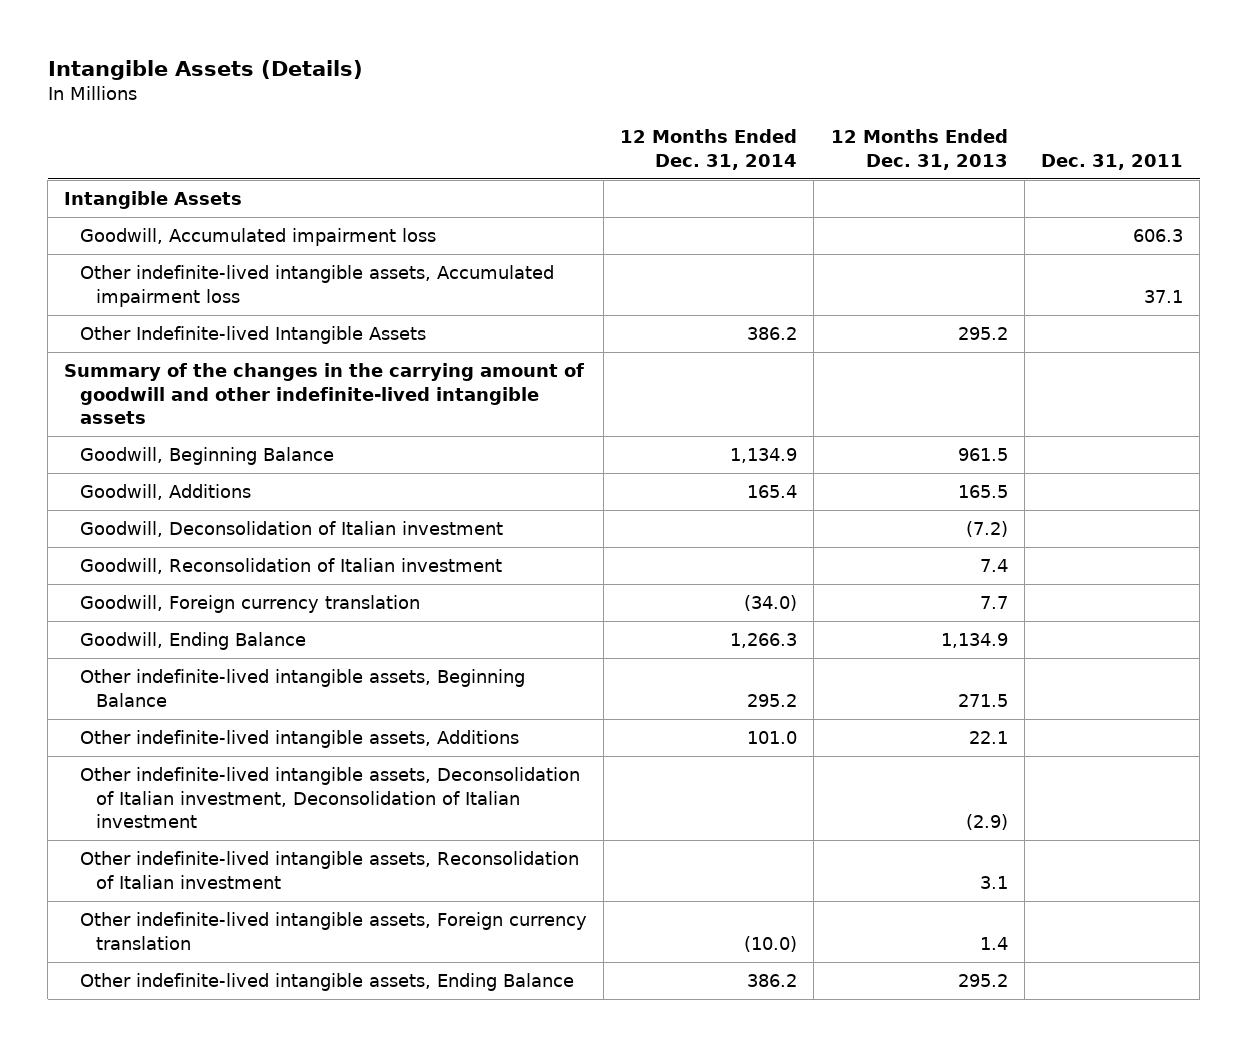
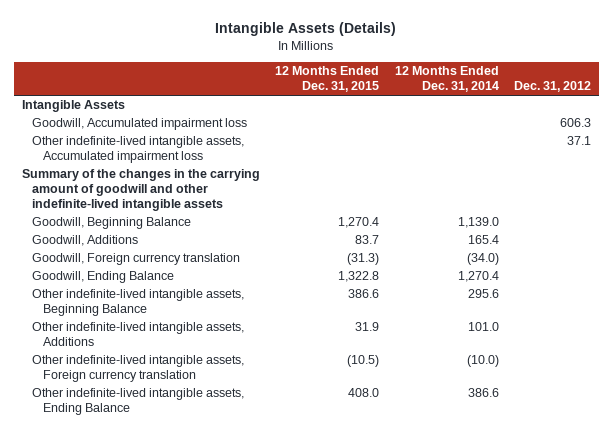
[830,129,1008,170] 12 Months Ended Dec. 31, 2013 -> none
[1040,153,1183,170] Dec. 31, 2011 -> none
none -> [275,66,380,93] 12 Months Ended Dec. 31, 2015
none -> [514,81,592,93] Dec. 31, 2012
[80,326,427,345] Other Indefinite-lived Intangible Assets -> none
[730,448,798,464] 1,134.9 -> [457,217,499,229] 1,139.0
[80,521,504,538] Goodwill, Deconsolidation of Italian investment -> none
[80,558,503,575] Goodwill, Reconsolidation of Italian investment -> none
[730,633,798,649] 1,266.3 -> [457,271,499,283] 1,270.4
[747,693,798,707] 295.2 -> [467,289,499,299] 295.6
[80,767,581,829] Other indefinite-lived intangible assets, Deconsolidation of Italian investment, Deconsolidation of Italian investment -> none
[80,851,580,889] Other indefinite-lived intangible assets, Reconsolidation of Italian investment -> none
[747,974,798,988] 386.2 -> [467,388,499,398] 386.6

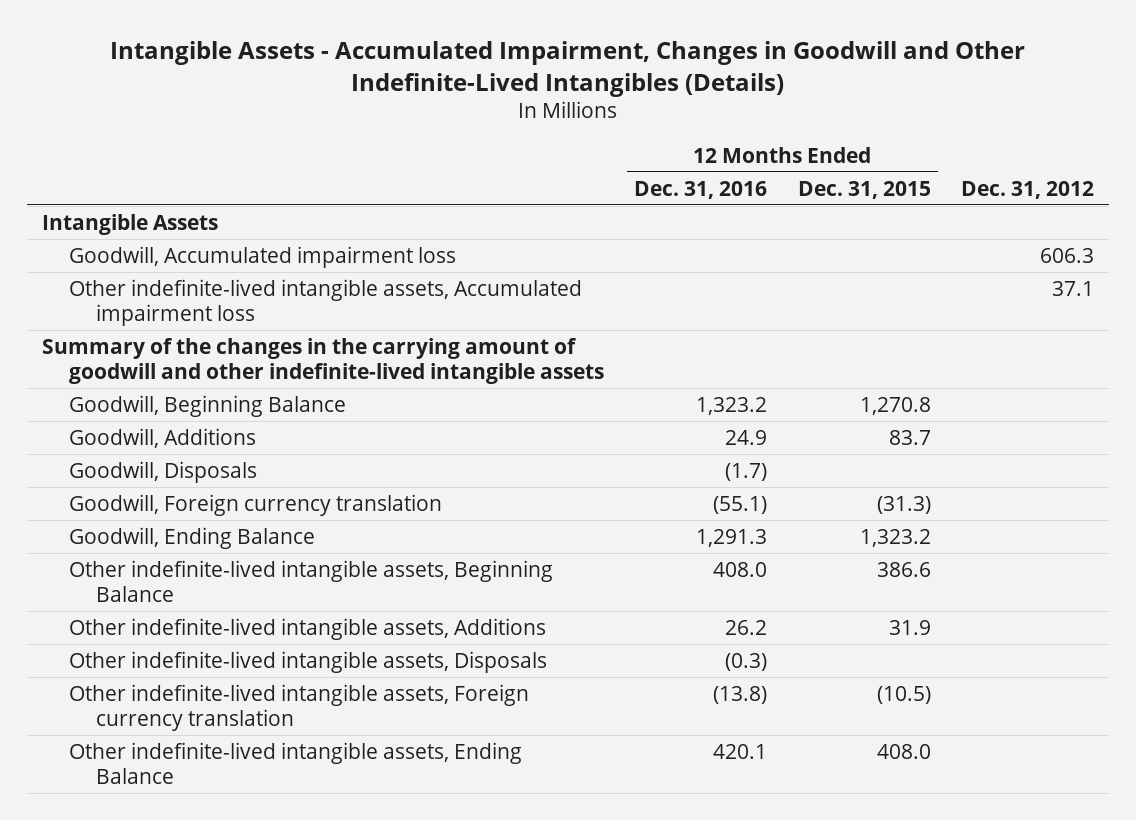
[215,22,397,37] Intangible Assets (Details) -> [109,40,1025,97] Intangible Assets - Accumulated Impairment, Changes in Goodwill and Other Indefinite-Lived Intangibles (Details)
[394,66,499,93] 12 Months Ended Dec. 31, 2014 -> none
none -> [634,180,768,199] Dec. 31, 2016
[338,217,380,229] 1,270.4 -> [859,396,931,415] 1,270.8
none -> [69,460,258,483] Goodwill, Disposals
[338,271,380,283] 1,322.8 -> [859,528,931,547] 1,323.2
none -> [69,650,548,673] Other indefinite-lived intangible assets, Disposals

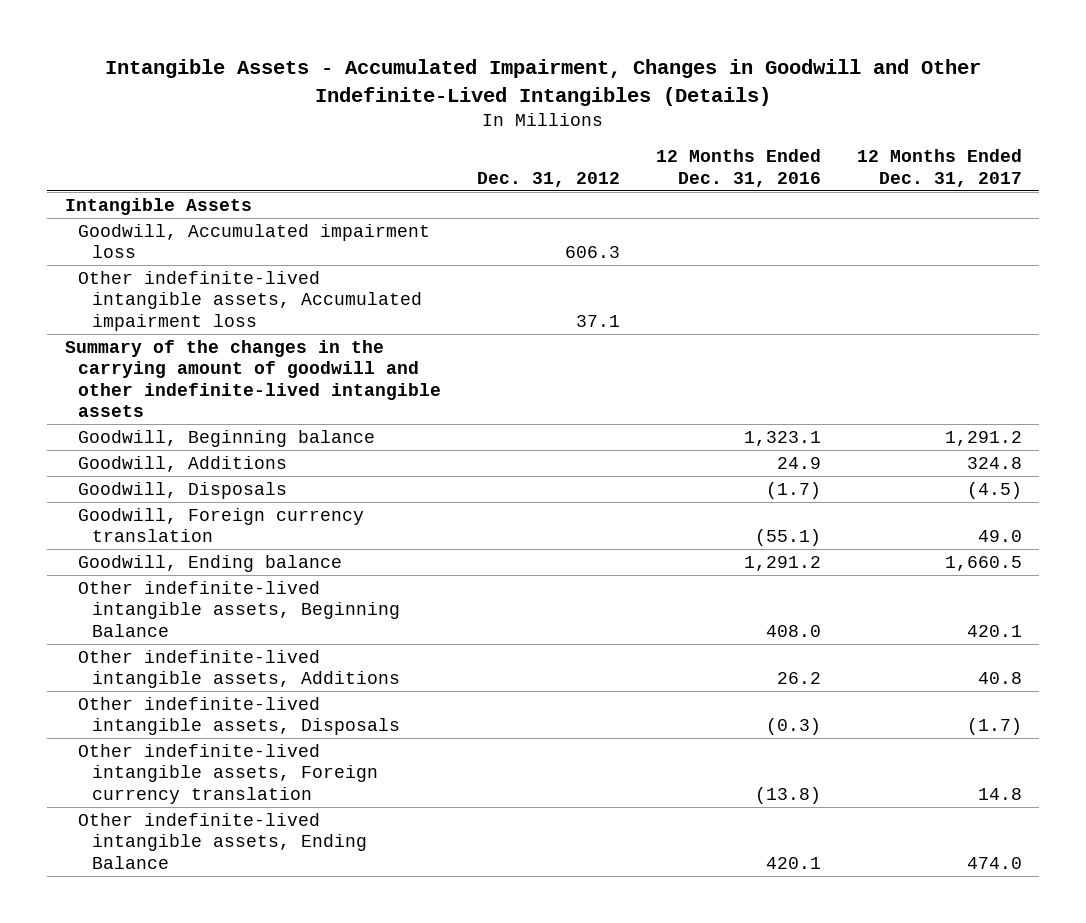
[797,180,931,199] Dec. 31, 2015 -> none
none -> [856,149,1022,187] 12 Months Ended Dec. 31, 2017
[69,394,347,417] Goodwill, Beginning Balance -> [78,429,376,447] Goodwill, Beginning balance
[696,396,768,415] 1,323.2 -> [743,430,821,446] 1,323.1
[69,526,316,549] Goodwill, Ending Balance -> [78,554,343,572] Goodwill, Ending balance
[696,528,768,547] 1,291.3 -> [743,555,821,571] 1,291.2

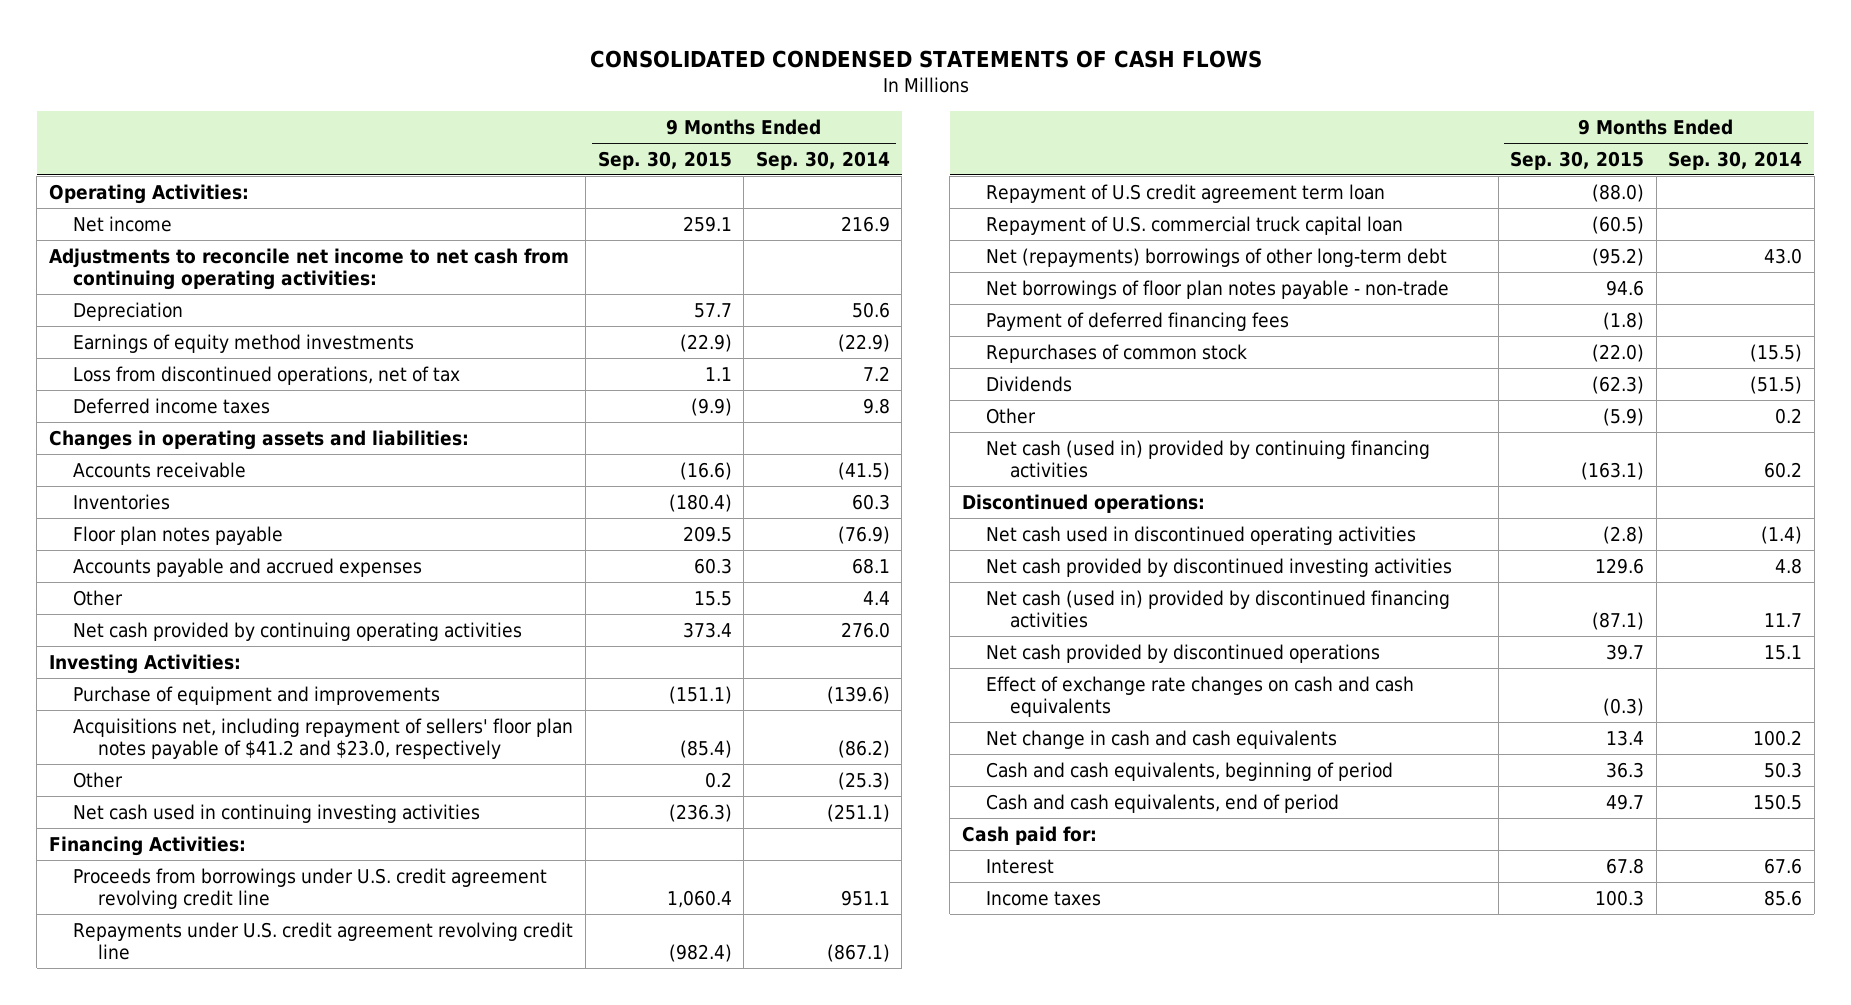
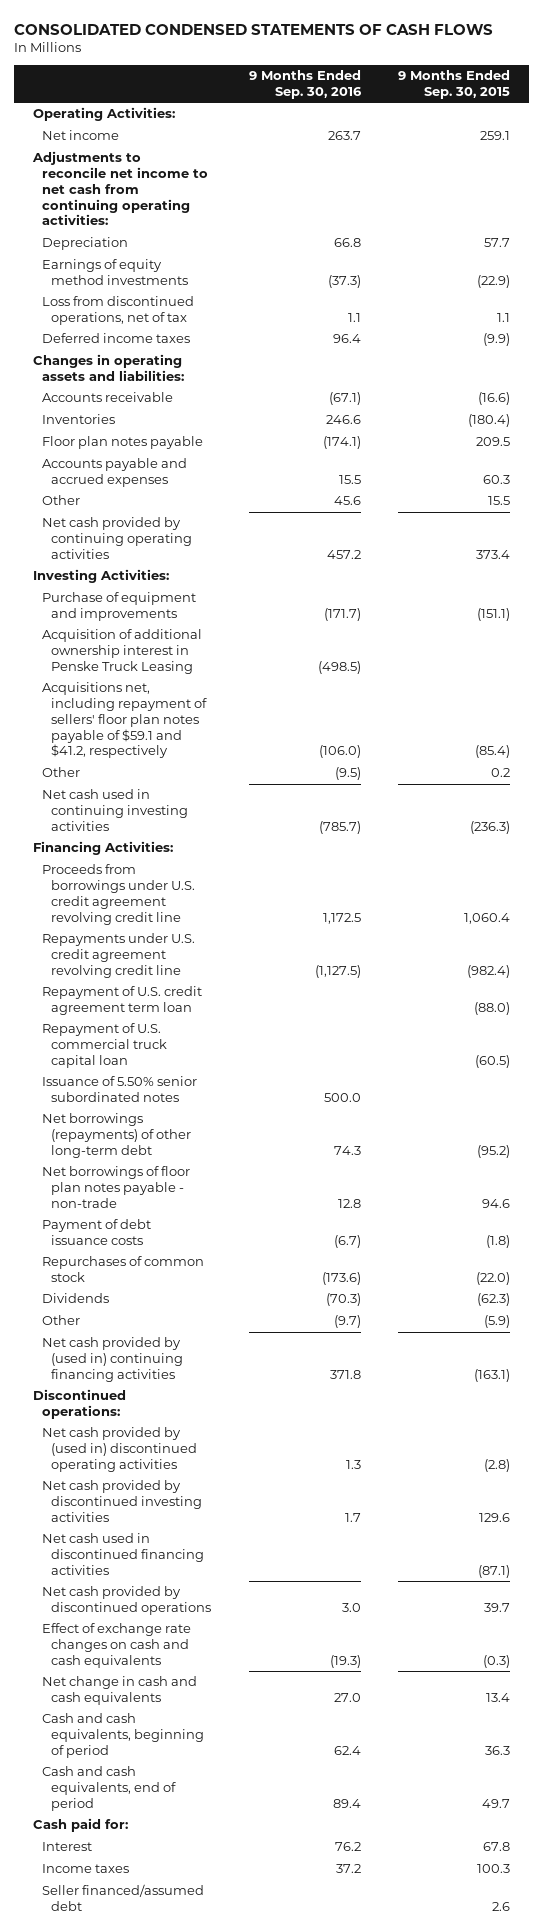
[755,150,890,170] Sep. 30, 2014 -> none
none -> [248,70,362,100] 9 Months Ended Sep. 30, 2016
none -> [42,629,203,674] Acquisition of additional ownership interest in Penske Truck Leasing
[73,717,574,760] Acquisitions net, including repayment of sellers' floor plan notes payable of $41.2 and $23.0, respectively -> [42,682,208,759] Acquisitions net, including repayment of sellers' floor plan notes payable of $59.1 and $41.2, respectively
[986,183,1386,203] Repayment of U.S credit agreement term loan -> [42,986,203,1016] Repayment of U.S. credit agreement term loan
none -> [42,1076,198,1103] Issuance of 5.50% senior subordinated notes
[986,247,1448,267] Net (repayments) borrowings of other long-term debt -> [42,1113,192,1158] Net borrowings (repayments) of other long-term debt
[986,311,1290,331] Payment of deferred financing fees -> [42,1219,152,1246] Payment of debt issuance costs
[986,439,1431,479] Net cash (used in) provided by continuing financing activities -> [42,1337,184,1382] Net cash provided by (used in) continuing financing activities
[986,525,1417,545] Net cash used in discontinued operating activities -> [42,1427,198,1472] Net cash provided by (used in) discontinued operating activities
[986,589,1451,629] Net cash (used in) provided by discontinued financing activities -> [42,1533,205,1575] Net cash used in discontinued financing activities
none -> [42,1884,205,1912] Seller financed/assumed debt

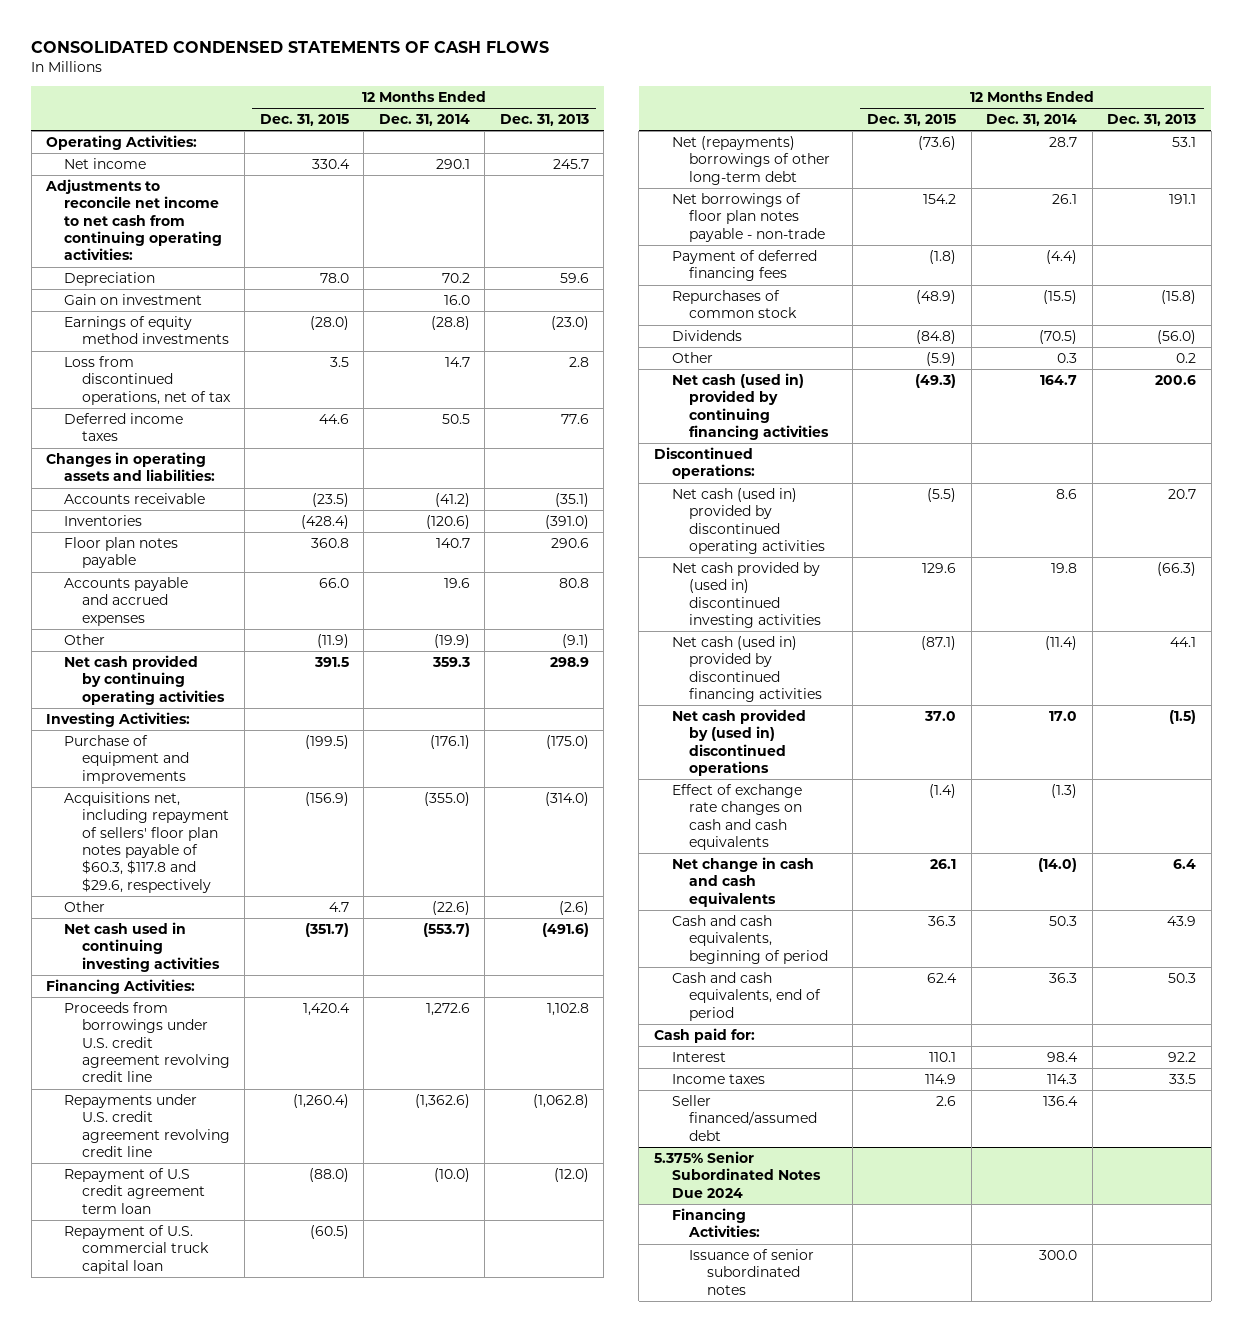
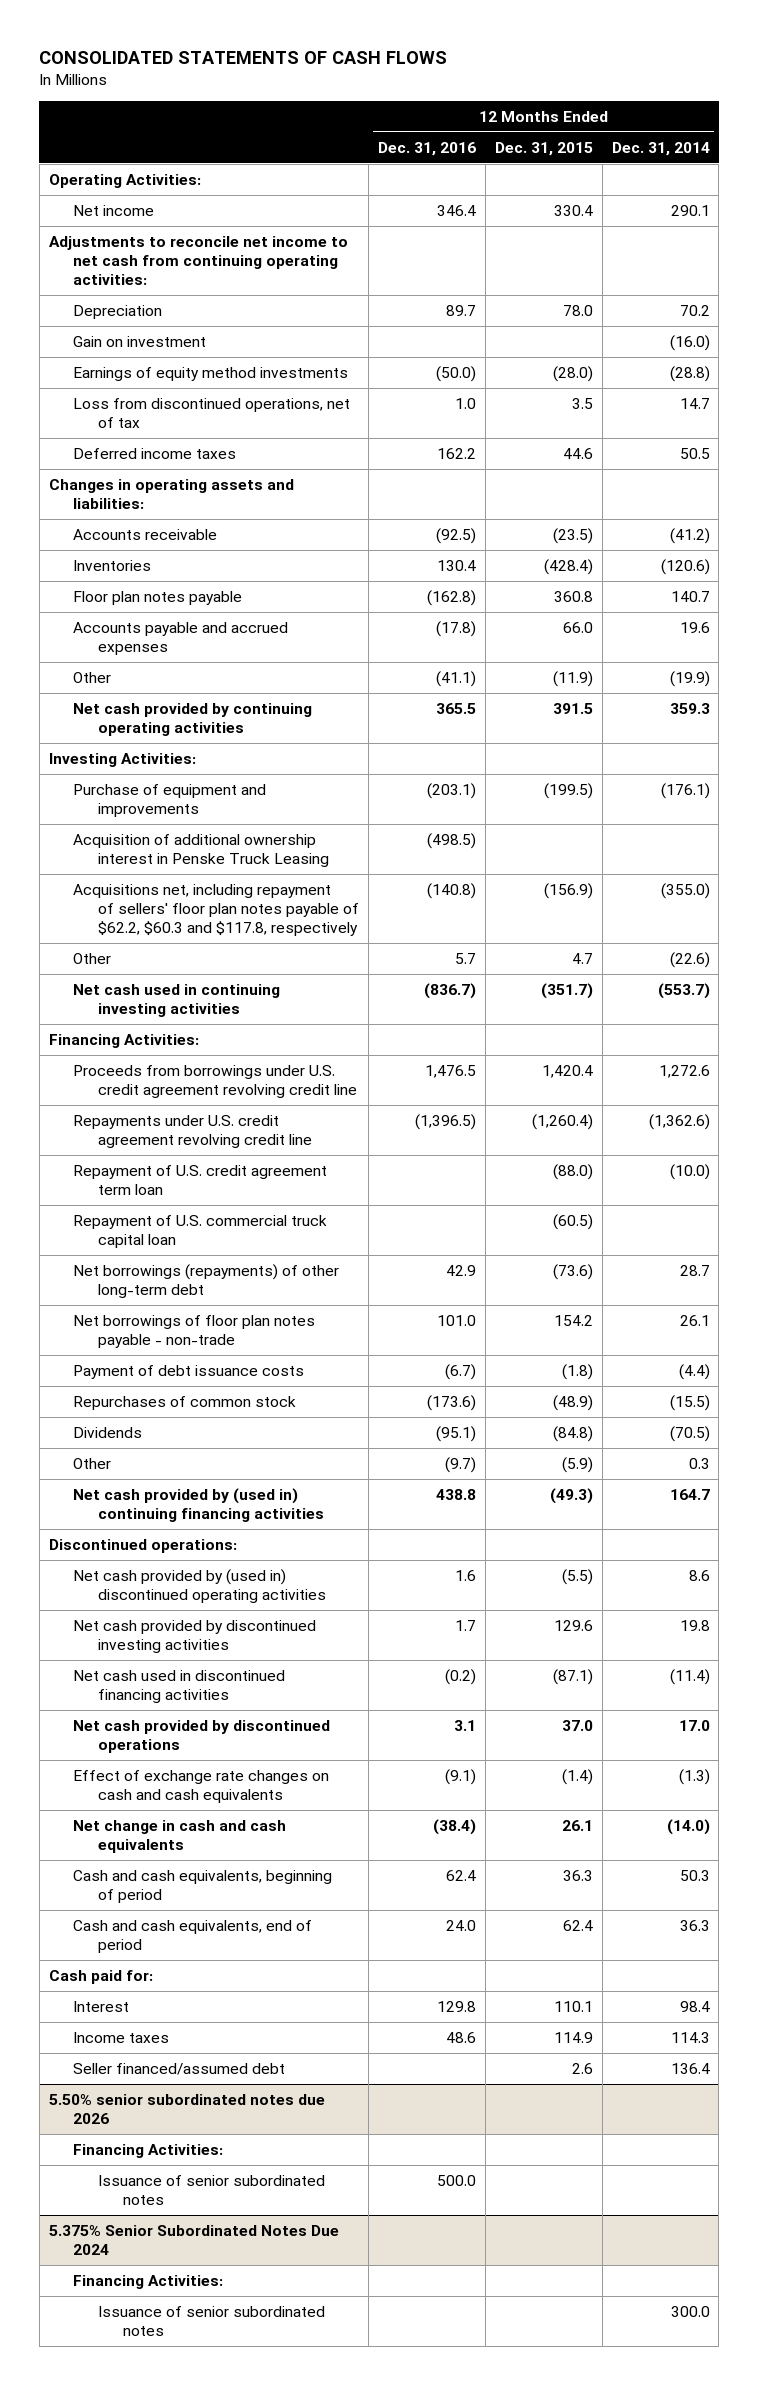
[31,40,550,53] CONSOLIDATED CONDENSED STATEMENTS OF CASH FLOWS -> [39,50,448,64] CONSOLIDATED STATEMENTS OF CASH FLOWS
[499,114,589,127] Dec. 31, 2013 -> none
none -> [377,141,476,156] Dec. 31, 2016
[443,295,470,306] 16.0 -> [669,335,710,352] (16.0)
none -> [73,834,330,868] Acquisition of additional ownership interest in Penske Truck Leasing
[63,792,229,893] Acquisitions net, including repayment of sellers' floor plan notes payable of $60.3, $117.8 and $29.6, respectively -> [73,884,360,937] Acquisitions net, including repayment of sellers' floor plan notes payable of $62.2, $60.3 and $117.8, respectively
[63,1168,205,1214] Repayment of U.S credit agreement term loan -> [73,1165,328,1196] Repayment of U.S. credit agreement term loan
[671,136,831,185] Net (repayments) borrowings of other long-term debt -> [73,1264,340,1299] Net borrowings (repayments) of other long-term debt
[671,250,817,282] Payment of deferred financing fees -> [73,1365,305,1380] Payment of debt issuance costs
[671,373,830,440] Net cash (used in) provided by continuing financing activities -> [73,1488,325,1523] Net cash provided by (used in) continuing financing activities
[671,488,826,554] Net cash (used in) provided by discontinued operating activities -> [73,1569,327,1604] Net cash provided by (used in) discontinued operating activities
[671,562,822,628] Net cash provided by (used in) discontinued investing activities -> [73,1620,317,1654] Net cash provided by discontinued investing activities
[671,636,823,702] Net cash (used in) provided by discontinued financing activities -> [73,1670,286,1704] Net cash used in discontinued financing activities
[671,709,806,776] Net cash provided by (used in) discontinued operations -> [73,1720,331,1754] Net cash provided by discontinued operations
none -> [48,2094,325,2125] 5.50% senior subordinated notes due 2026
none -> [73,2144,224,2159] Financing Activities:
none -> [98,2175,326,2206] Issuance of senior subordinated notes

